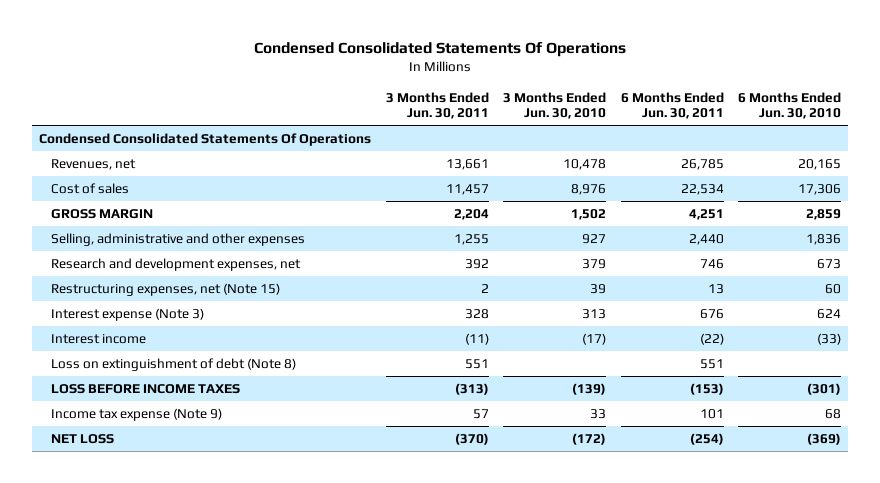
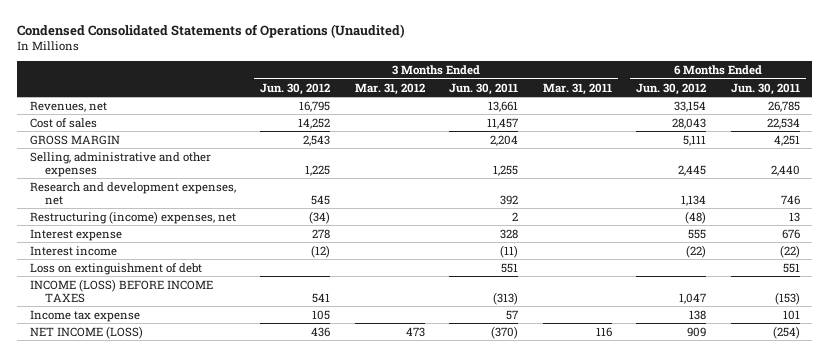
[254,42,627,58] Condensed Consolidated Statements Of Operations -> [17,23,406,38] Condensed Consolidated Statements of Operations (Unaudited)
[503,91,607,120] 3 Months Ended Jun. 30, 2010 -> none
[738,91,842,120] 6 Months Ended Jun. 30, 2010 -> none
none -> [260,82,331,95] Jun. 30, 2012
none -> [354,82,425,95] Mar. 31, 2012
none -> [542,82,612,95] Mar. 31, 2011
none -> [636,82,707,95] Jun. 30, 2012
[39,132,372,146] Condensed Consolidated Statements Of Operations -> none
[50,282,280,296] Restructuring expenses, net (Note 15) -> [29,210,236,224] Restructuring (income) expenses, net
[50,307,204,321] Interest expense (Note 3) -> [29,228,122,241] Interest expense
[50,357,296,371] Loss on extinguishment of debt (Note 8) -> [29,262,202,275] Loss on extinguishment of debt
[50,383,240,394] LOSS BEFORE INCOME TAXES -> [29,278,213,303] INCOME (LOSS) BEFORE INCOME TAXES
[50,407,222,421] Income tax expense (Note 9) -> [29,309,140,322] Income tax expense
[50,433,114,444] NET LOSS -> [29,325,143,339] NET INCOME (LOSS)

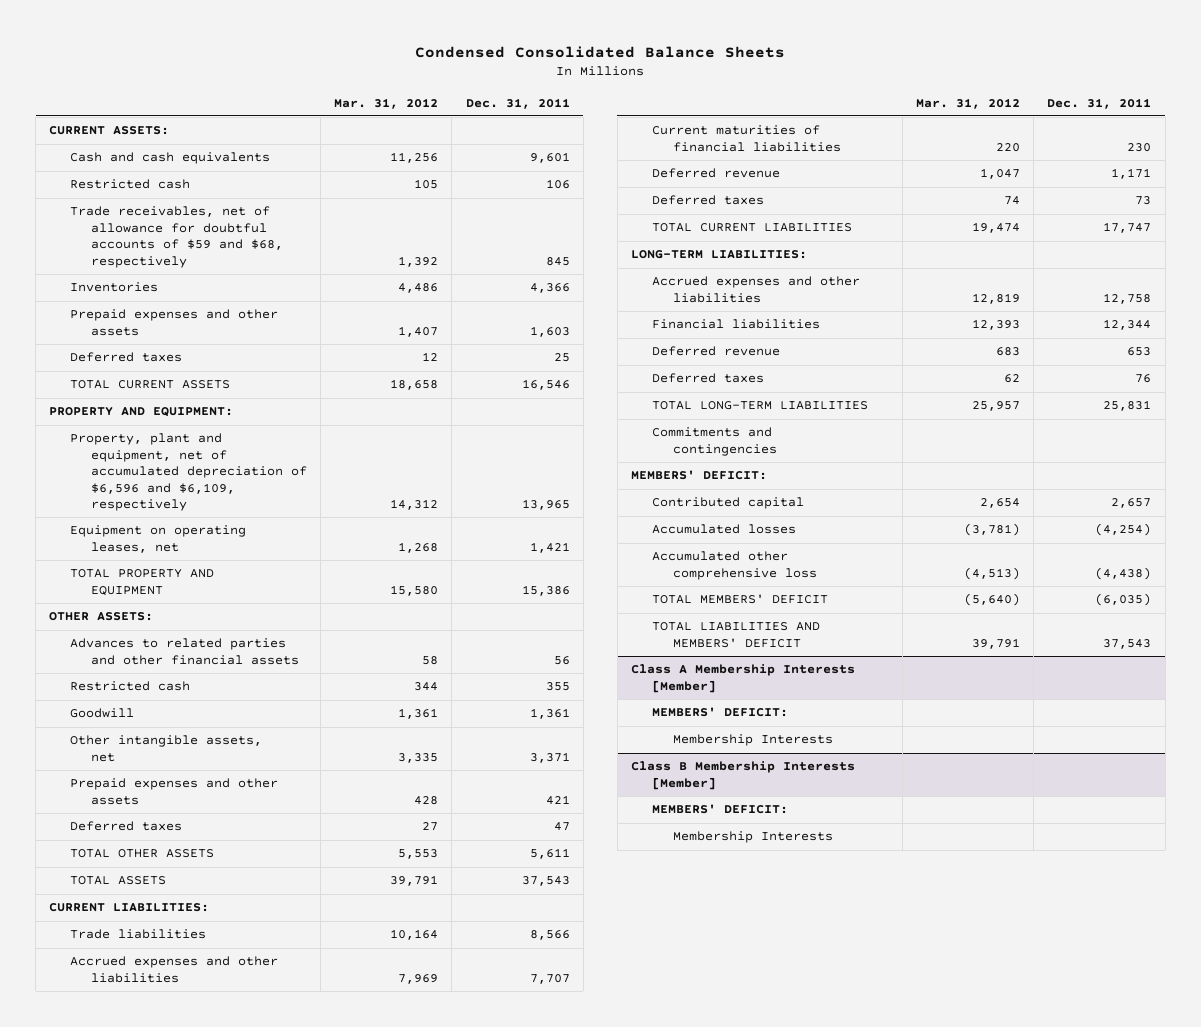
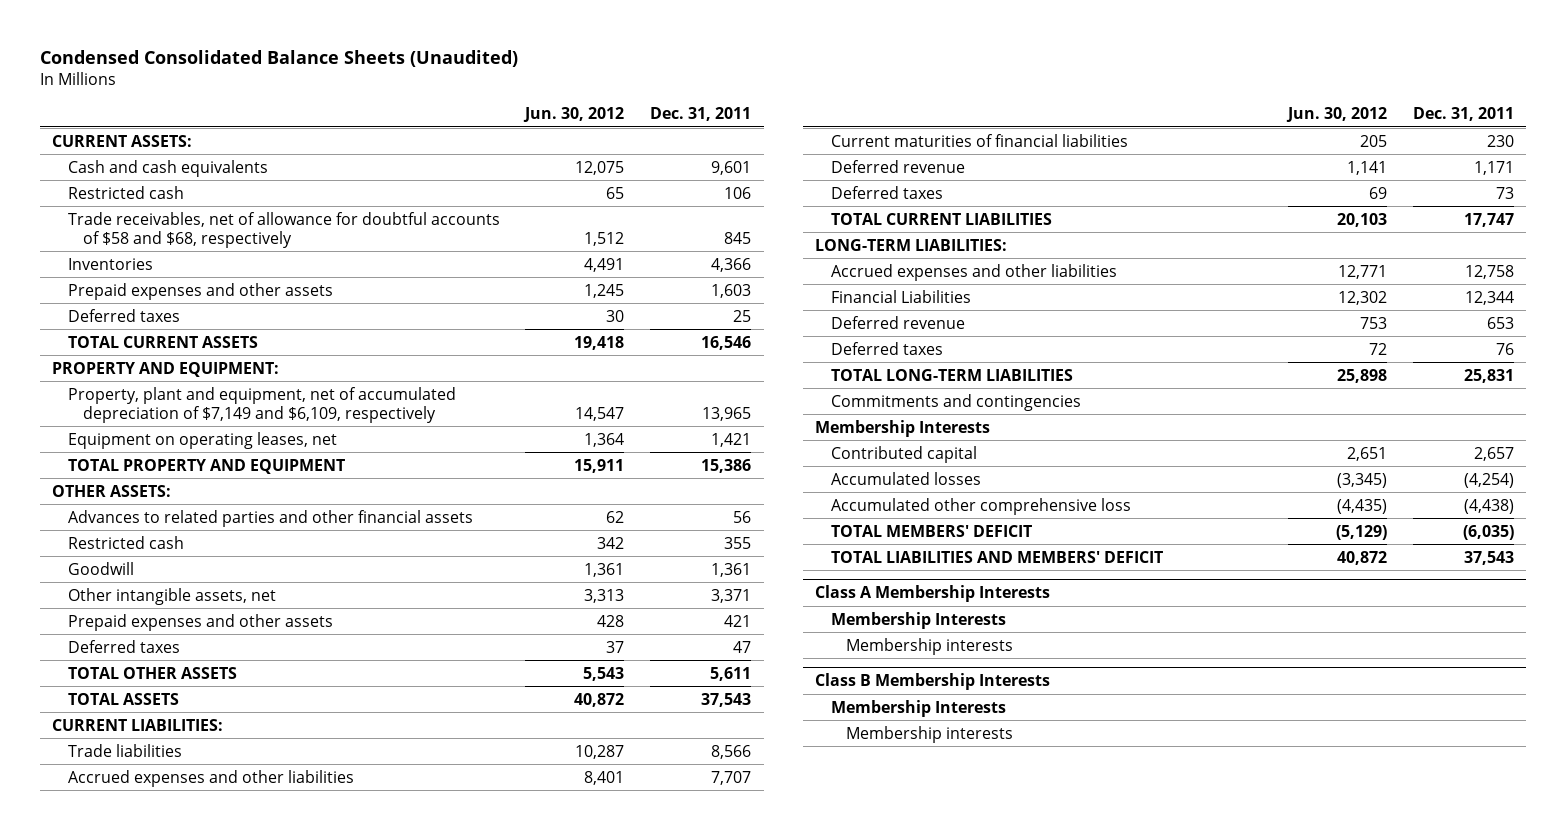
[415,45,786,58] Condensed Consolidated Balance Sheets -> [39,49,518,67] Condensed Consolidated Balance Sheets (Unaudited)
[334,97,439,109] Mar. 31, 2012 -> none
none -> [523,106,625,122] Jun. 30, 2012
[70,206,284,268] Trade receivables, net of allowance for doubtful accounts of $59 and $68, respectively -> [67,211,500,248] Trade receivables, net of allowance for doubtful accounts of $58 and $68, respectively
[70,433,308,511] Property, plant and equipment, net of accumulated depreciation of $6,596 and $6,109, respectively -> [67,386,456,423] Property, plant and equipment, net of accumulated depreciation of $7,149 and $6,109, respectively
[652,319,821,330] Financial liabilities -> [830,289,971,303] Financial Liabilities
[631,470,768,481] MEMBERS' DEFICIT: -> none
none -> [815,419,991,437] Membership Interests
[652,707,789,718] MEMBERS' DEFICIT: -> none
[631,664,856,693] Class A Membership Interests [Member] -> [815,585,1051,603] Class A Membership Interests
[652,804,789,815] MEMBERS' DEFICIT: -> none
none -> [845,637,1013,655] Membership interests
[631,761,856,790] Class B Membership Interests [Member] -> [815,673,1051,691] Class B Membership Interests
none -> [845,725,1013,743] Membership interests

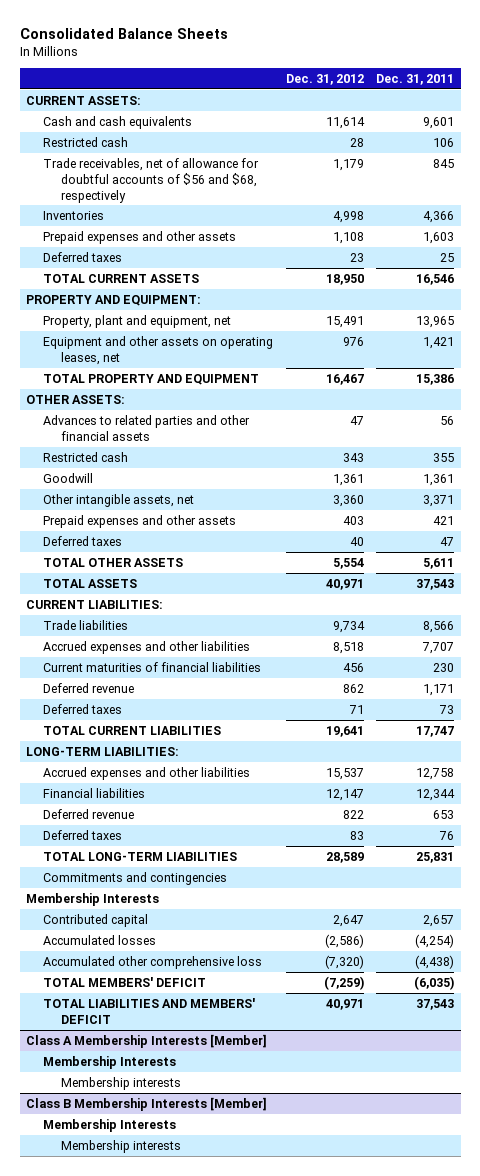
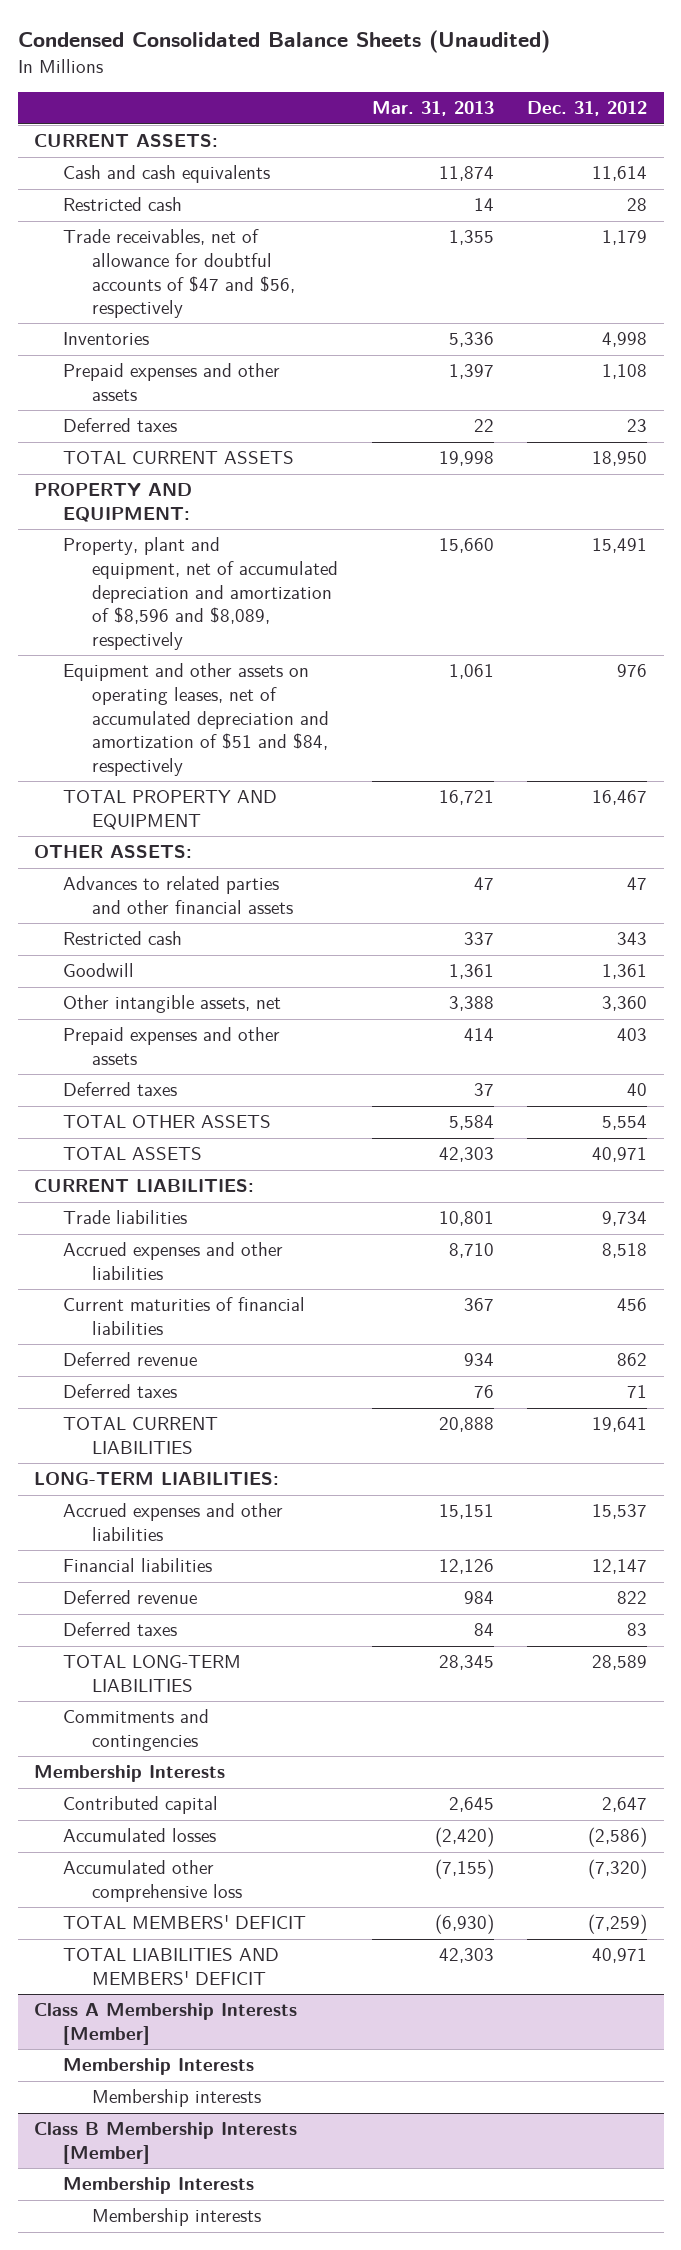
[19,28,228,40] Consolidated Balance Sheets -> [17,30,550,54] Condensed Consolidated Balance Sheets (Unaudited)
[376,74,455,86] Dec. 31, 2011 -> none
none -> [371,101,494,117] Mar. 31, 2013
[43,157,260,203] Trade receivables, net of allowance for doubtful accounts of $56 and $68, respectively -> [63,229,296,319] Trade receivables, net of allowance for doubtful accounts of $47 and $56, respectively
[43,314,232,328] Property, plant and equipment, net -> [63,537,339,650] Property, plant and equipment, net of accumulated depreciation and amortization of $8,596 and $8,089, respectively
[43,335,274,365] Equipment and other assets on operating leases, net -> [63,663,330,776] Equipment and other assets on operating leases, net of accumulated depreciation and amortization of $51 and $84, respectively

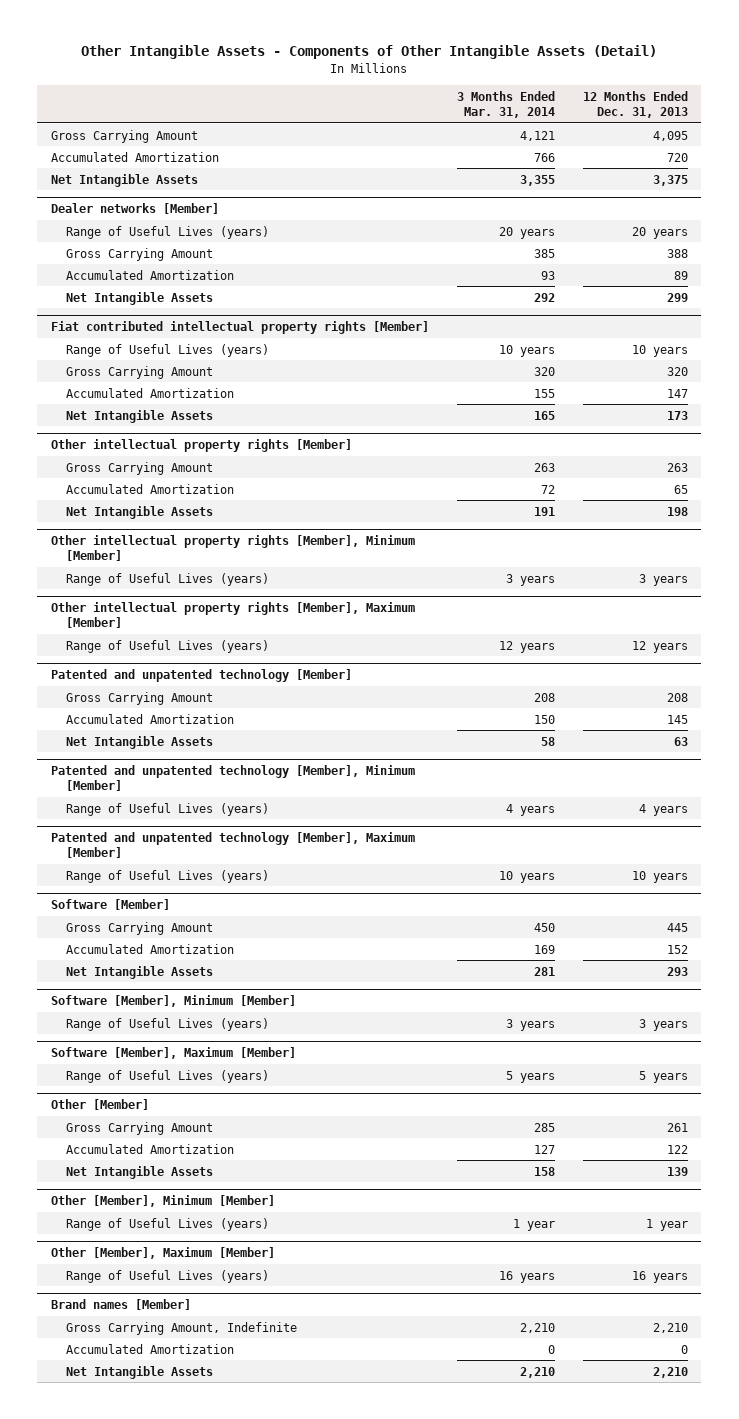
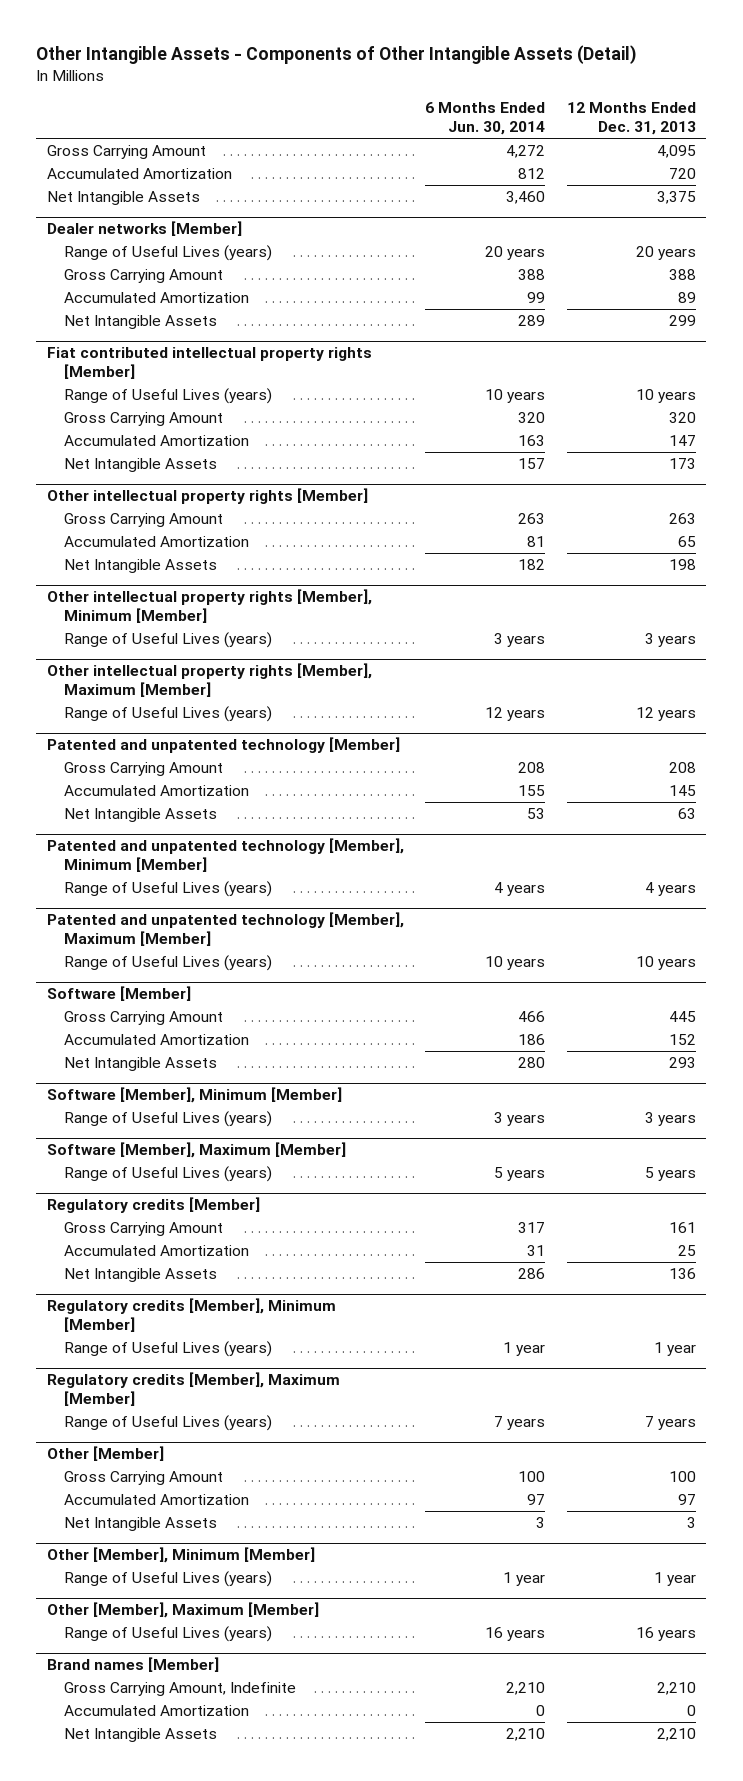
[456,90,555,118] 3 Months Ended Mar. 31, 2014 -> none
none -> [425,102,546,136] 6 Months Ended Jun. 30, 2014
none -> [46,1197,260,1214] Regulatory credits [Member]
none -> [63,1221,223,1236] Gross Carrying Amount
none -> [63,1244,249,1256] Accumulated Amortization
none -> [63,1267,217,1282] Net Intangible Assets
none -> [46,1298,336,1333] Regulatory credits [Member], Minimum [Member]
none -> [63,1340,272,1357] Range of Useful Lives (years)
none -> [46,1372,340,1407] Regulatory credits [Member], Maximum [Member]
none -> [63,1414,272,1431] Range of Useful Lives (years)
[666,1122,688,1132] 261 -> [668,1470,696,1482] 100
[666,1144,688,1154] 122 -> [677,1493,696,1505] 97
[666,1166,688,1176] 139 -> [686,1516,696,1528] 3

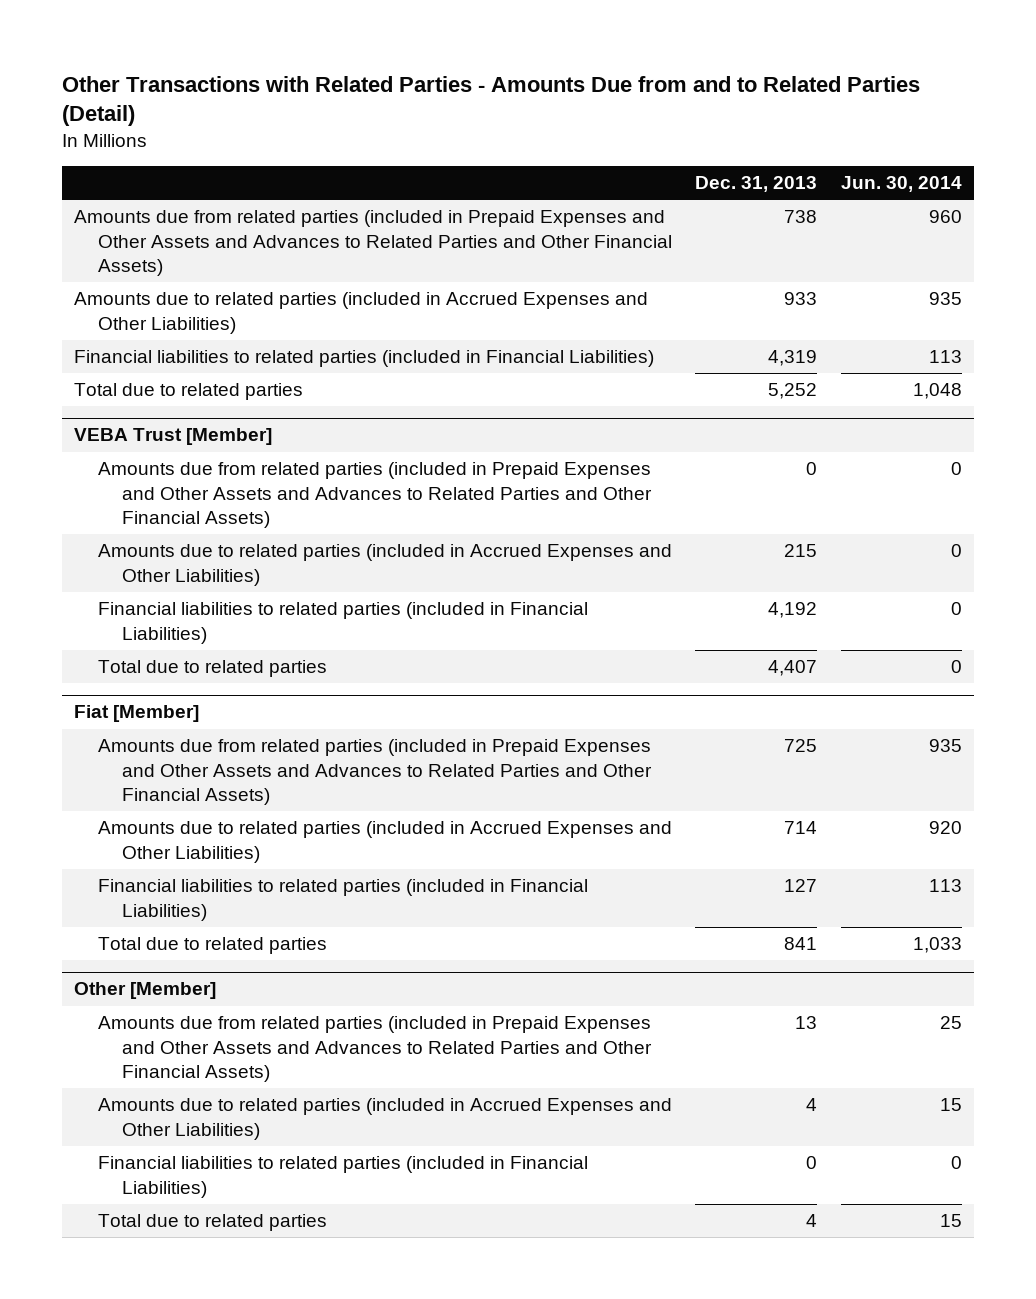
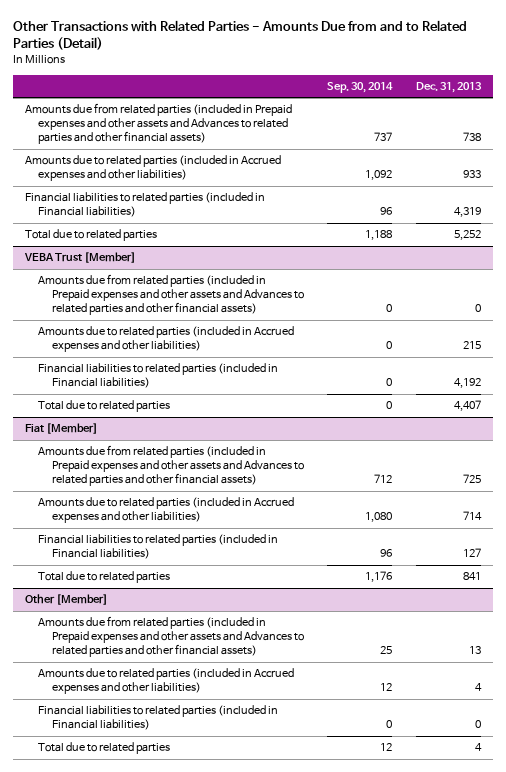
[840,176,962,193] Jun. 30, 2014 -> none
none -> [327,81,394,93] Sep. 30, 2014
[74,210,672,277] Amounts due from related parties (included in Prepaid Expenses and Other Assets and Advances to Related Parties and Other Financial Assets) -> [25,103,293,145] Amounts due from related parties (included in Prepaid expenses and other assets and Advances to related parties and other financial assets)
[74,292,649,334] Amounts due to related parties (included in Accrued Expenses and Other Liabilities) -> [25,155,282,182] Amounts due to related parties (included in Accrued expenses and other liabilities)
[74,350,655,368] Financial liabilities to related parties (included in Financial Liabilities) -> [25,192,266,218] Financial liabilities to related parties (included in Financial liabilities)
[97,462,652,529] Amounts due from related parties (included in Prepaid Expenses and Other Assets and Advances to Related Parties and Other Financial Assets) -> [38,274,304,316] Amounts due from related parties (included in Prepaid expenses and other assets and Advances to related parties and other financial assets)
[97,544,672,586] Amounts due to related parties (included in Accrued Expenses and Other Liabilities) -> [38,326,295,353] Amounts due to related parties (included in Accrued expenses and other liabilities)
[97,602,588,644] Financial liabilities to related parties (included in Financial Liabilities) -> [38,363,279,389] Financial liabilities to related parties (included in Financial liabilities)
[97,739,652,806] Amounts due from related parties (included in Prepaid Expenses and Other Assets and Advances to Related Parties and Other Financial Assets) -> [38,445,304,487] Amounts due from related parties (included in Prepaid expenses and other assets and Advances to related parties and other financial assets)
[97,821,672,863] Amounts due to related parties (included in Accrued Expenses and Other Liabilities) -> [38,497,295,524] Amounts due to related parties (included in Accrued expenses and other liabilities)
[97,879,588,921] Financial liabilities to related parties (included in Financial Liabilities) -> [38,534,279,560] Financial liabilities to related parties (included in Financial liabilities)
[97,1016,652,1083] Amounts due from related parties (included in Prepaid Expenses and Other Assets and Advances to Related Parties and Other Financial Assets) -> [38,616,304,658] Amounts due from related parties (included in Prepaid expenses and other assets and Advances to related parties and other financial assets)
[97,1098,672,1140] Amounts due to related parties (included in Accrued Expenses and Other Liabilities) -> [38,668,295,695] Amounts due to related parties (included in Accrued expenses and other liabilities)
[97,1156,588,1198] Financial liabilities to related parties (included in Financial Liabilities) -> [38,705,279,731] Financial liabilities to related parties (included in Financial liabilities)

